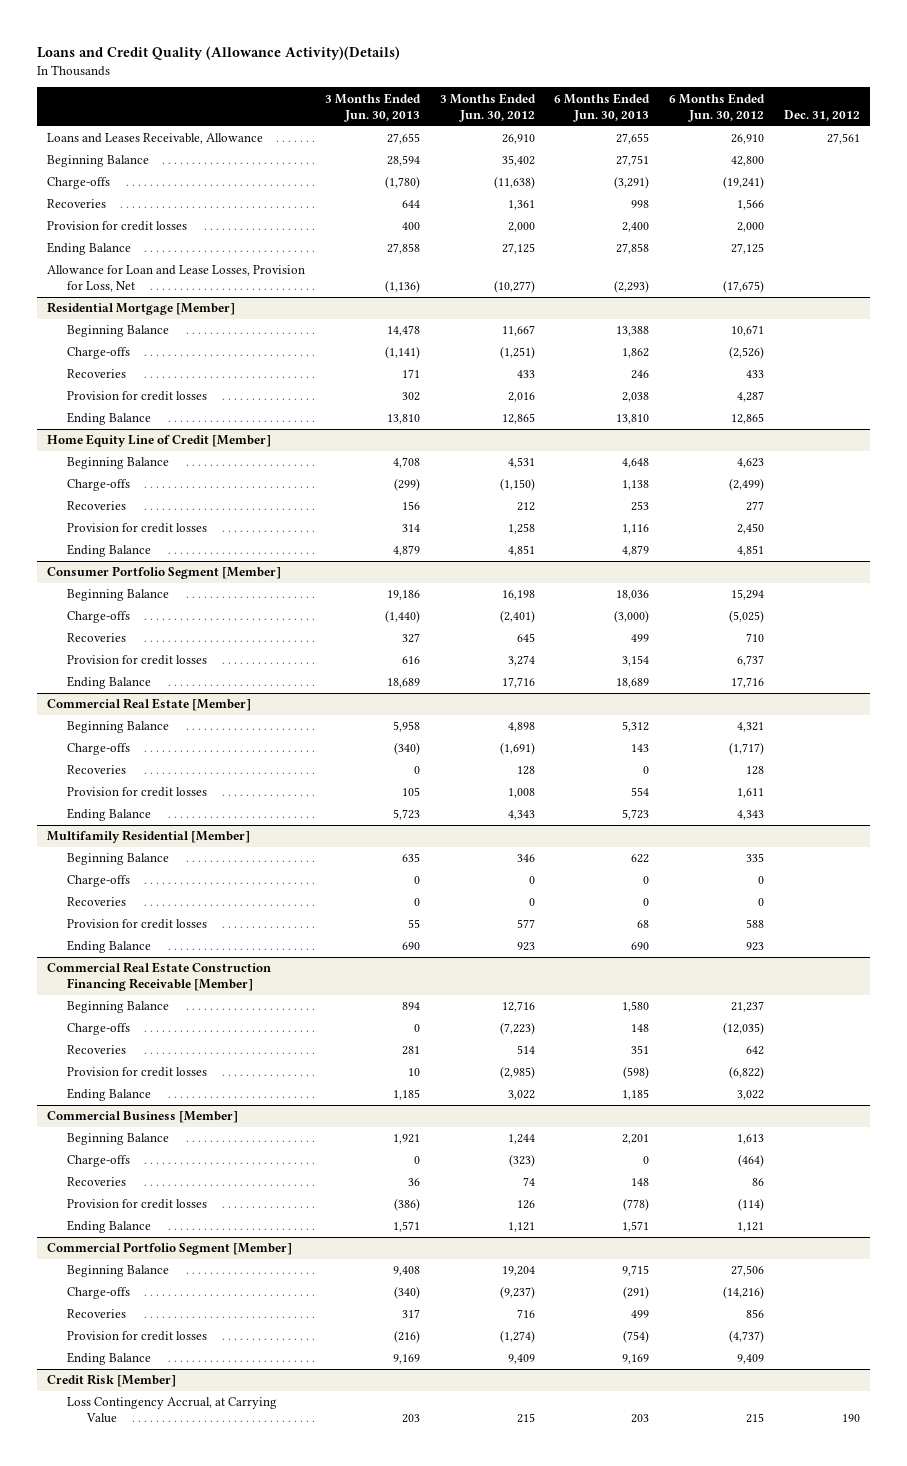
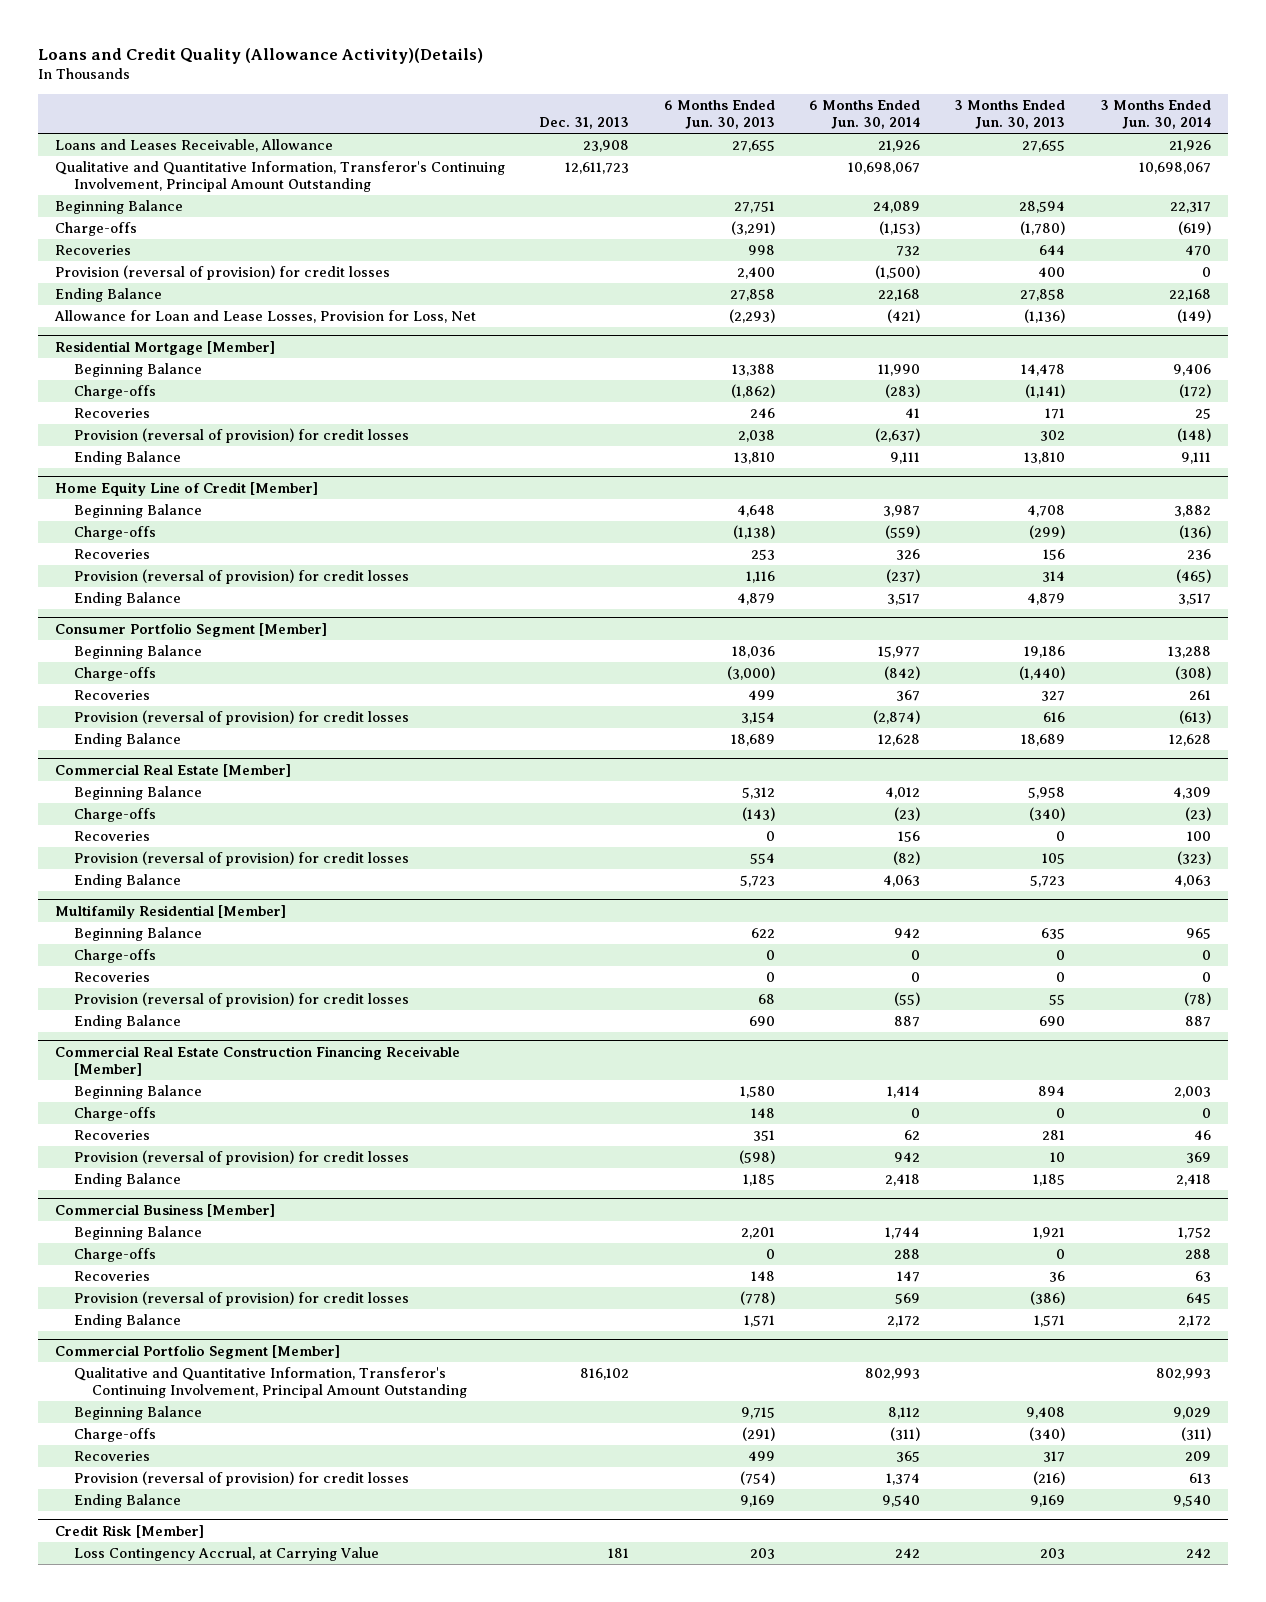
[439,92,536,122] 3 Months Ended Jun. 30, 2012 -> none
[669,92,766,122] 6 Months Ended Jun. 30, 2012 -> none
[783,109,860,121] Dec. 31, 2012 -> none
none -> [539,116,630,129] Dec. 31, 2013
none -> [808,99,920,129] 6 Months Ended Jun. 30, 2014
none -> [1099,99,1211,129] 3 Months Ended Jun. 30, 2014
none -> [54,161,505,193] Qualitative and Quantitative Information, Transferor's Continuing Involvement, Principal Amount Outstanding
[47,221,188,232] Provision for credit losses -> [54,265,390,281] Provision (reversal of provision) for credit losses
[622,348,650,359] 1,862 -> [730,384,775,399] (1,862)
[67,391,208,402] Provision for credit losses -> [73,428,409,444] Provision (reversal of provision) for credit losses
[622,480,650,491] 1,138 -> [732,525,775,540] (1,138)
[67,523,208,534] Provision for credit losses -> [73,569,409,585] Provision (reversal of provision) for credit losses
[67,655,208,666] Provision for credit losses -> [73,710,409,726] Provision (reversal of provision) for credit losses
[631,744,650,753] 143 -> [741,807,775,822] (143)
[67,787,208,798] Provision for credit losses -> [73,851,409,867] Provision (reversal of provision) for credit losses
[67,919,208,930] Provision for credit losses -> [73,992,409,1008] Provision (reversal of provision) for credit losses
[67,1067,208,1078] Provision for credit losses -> [73,1150,409,1166] Provision (reversal of provision) for credit losses
[67,1199,208,1210] Provision for credit losses -> [73,1291,409,1307] Provision (reversal of provision) for credit losses
none -> [73,1367,468,1399] Qualitative and Quantitative Information, Transferor's Continuing Involvement, Principal Amount Outstanding
[67,1331,208,1342] Provision for credit losses -> [73,1471,409,1487] Provision (reversal of provision) for credit losses

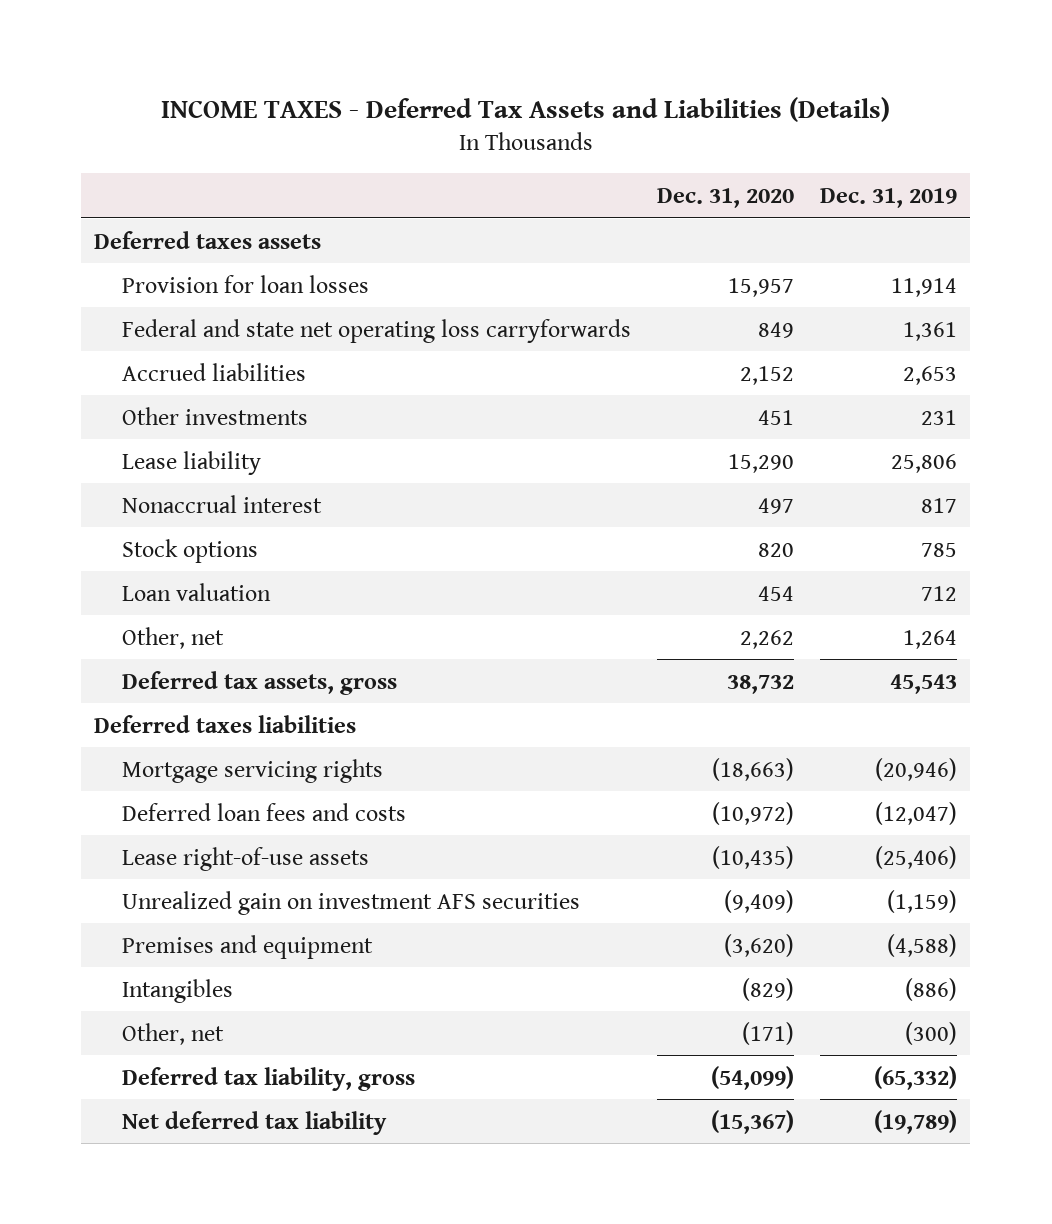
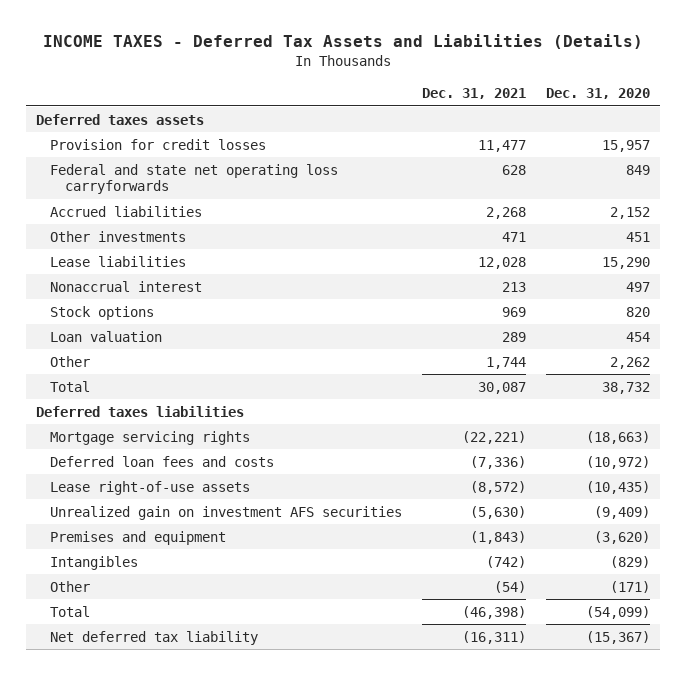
[820,187,958,208] Dec. 31, 2019 -> none
none -> [422,88,527,100] Dec. 31, 2021
[122,274,370,293] Provision for loan losses -> [50,138,267,150] Provision for credit losses
[122,450,262,475] Lease liability -> [50,255,187,267] Lease liabilities
[122,626,225,649] Other, net -> [50,355,91,367] Other
[122,670,398,695] Deferred tax assets, gross -> [50,380,91,392] Total
[122,1022,225,1045] Other, net -> [50,580,91,592] Other
[122,1066,416,1091] Deferred tax liability, gross -> [50,605,91,617] Total

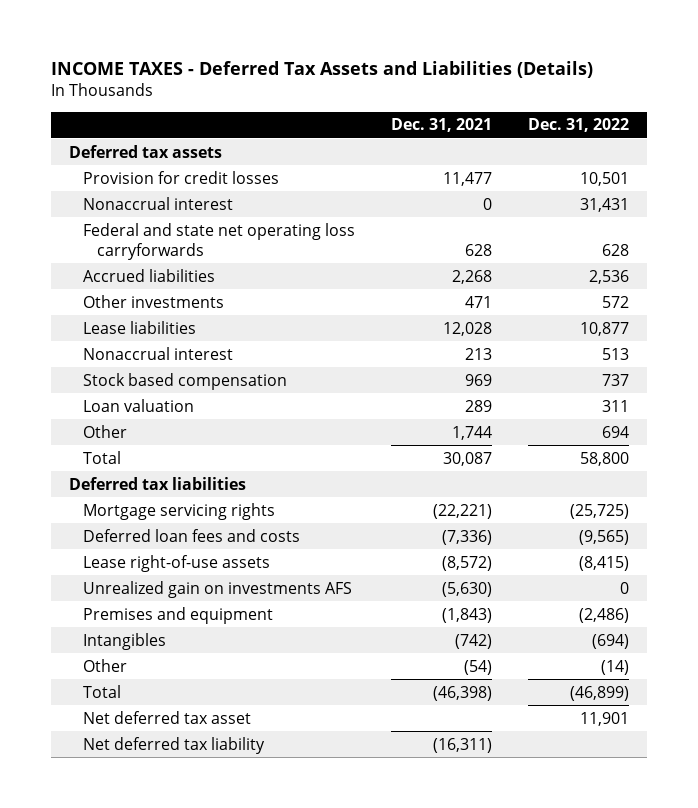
[545,88,650,100] Dec. 31, 2020 -> none
none -> [527,118,629,133] Dec. 31, 2022
[35,113,204,125] Deferred taxes assets -> [68,144,222,158] Deferred tax assets
none -> [82,196,233,210] Nonaccrual interest
[50,305,155,320] Stock options -> [82,372,287,390] Stock based compensation
[35,405,244,417] Deferred taxes liabilities -> [68,476,246,490] Deferred tax liabilities
[50,505,403,520] Unrealized gain on investment AFS securities -> [82,580,352,598] Unrealized gain on investments AFS
none -> [82,710,251,724] Net deferred tax asset

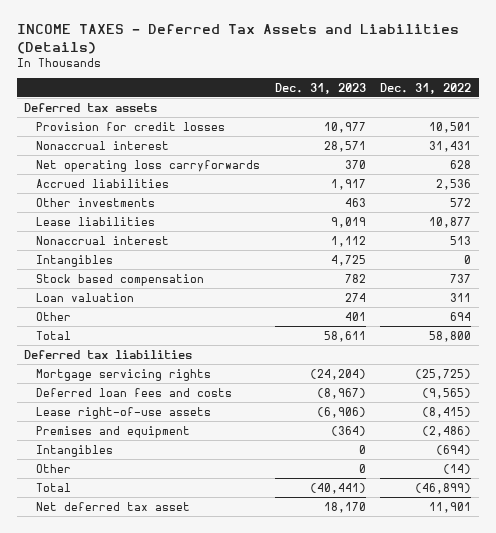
[390,118,492,133] Dec. 31, 2021 -> none
none -> [274,82,366,94] Dec. 31, 2023
[82,222,355,260] Federal and state net operating loss carryforwards -> [35,159,260,172] Net operating loss carryforwards
none -> [35,254,113,267] Intangibles
[82,580,352,598] Unrealized gain on investments AFS -> none
[82,736,265,754] Net deferred tax liability -> none

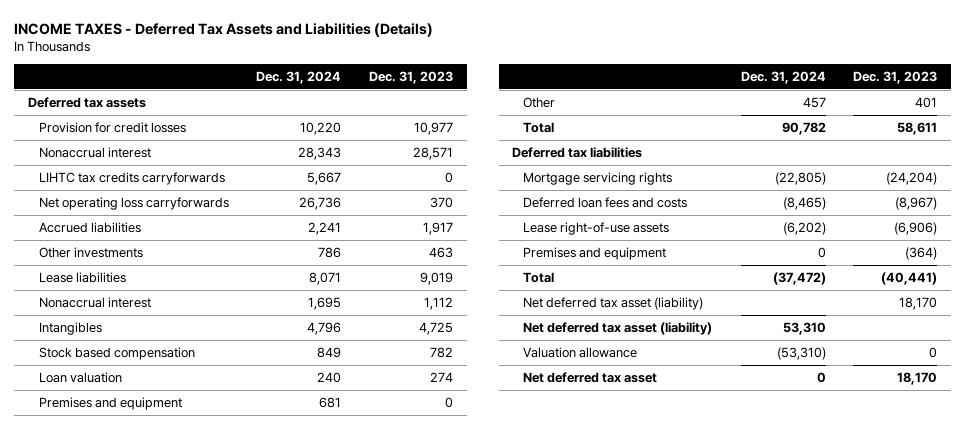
[380,82,472,94] Dec. 31, 2022 -> none
none -> [256,70,342,84] Dec. 31, 2024
none -> [38,171,225,185] LIHTC tax credits carryforwards
none -> [38,396,182,410] Premises and equipment
[35,444,113,457] Intangibles -> none
[35,463,71,473] Other -> none
none -> [523,296,704,310] Net deferred tax asset (liability)
none -> [523,321,713,335] Net deferred tax asset (liability)
none -> [523,346,638,358] Valuation allowance

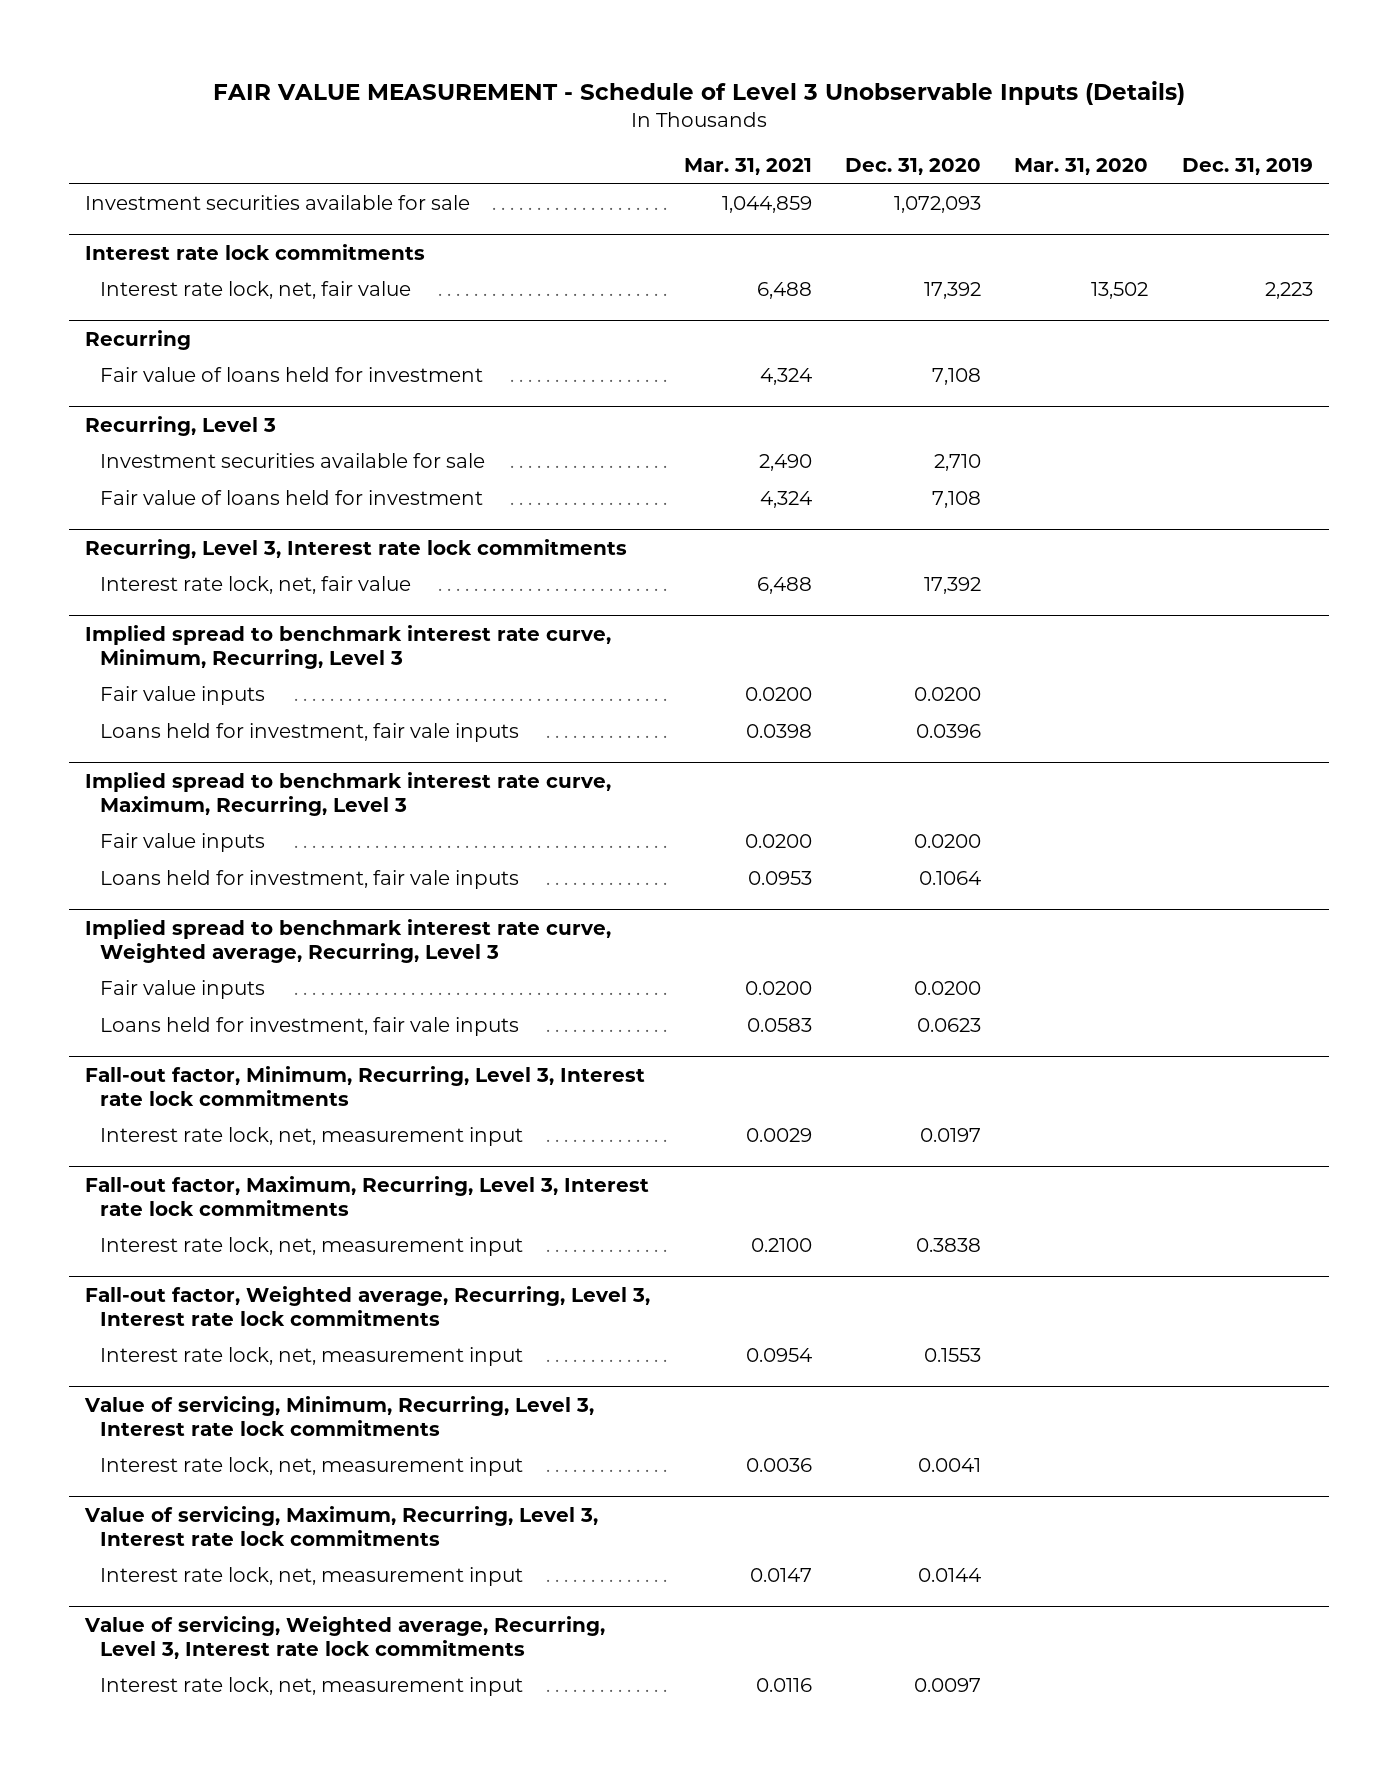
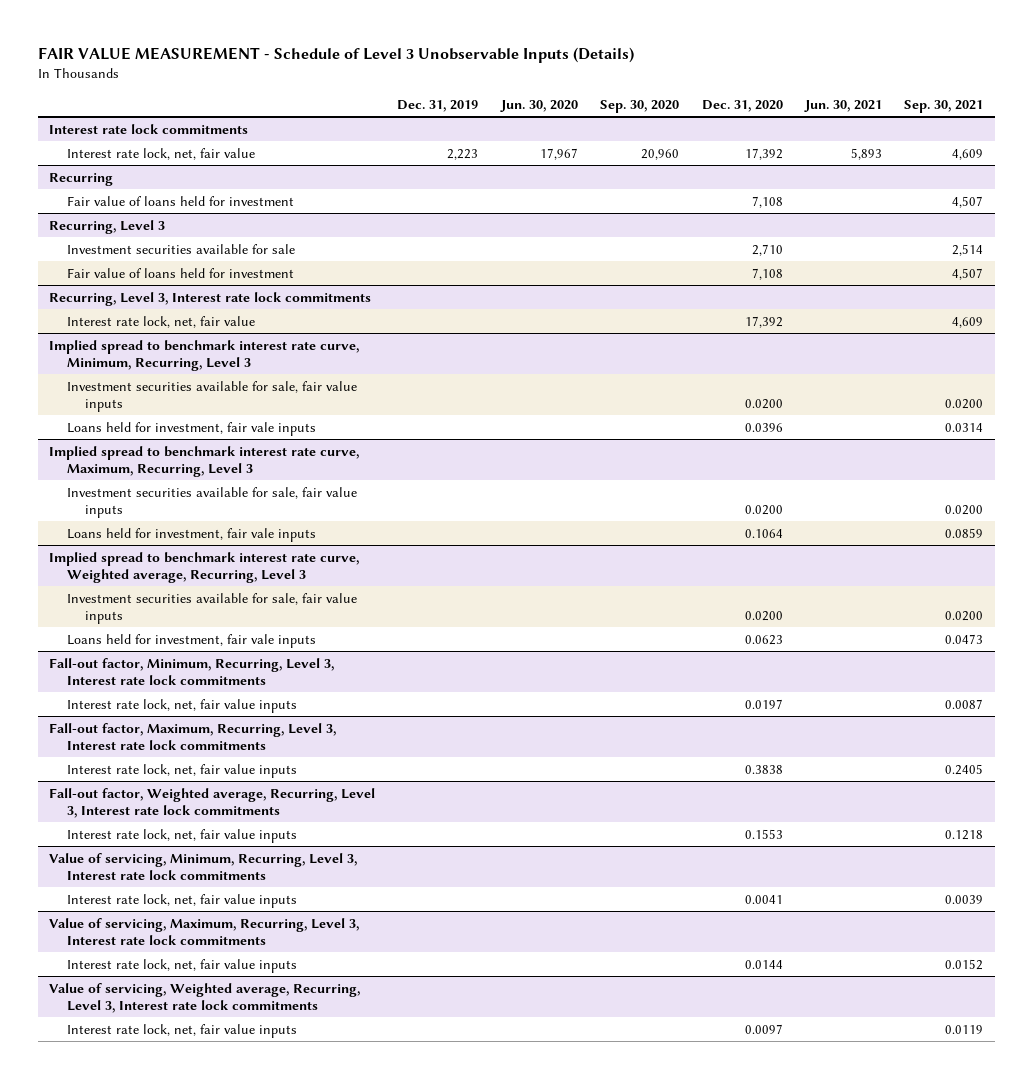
[683,158,812,176] Mar. 31, 2021 -> none
[1014,158,1149,176] Mar. 31, 2020 -> none
none -> [499,99,578,112] Jun. 30, 2020
none -> [600,99,680,113] Sep. 30, 2020
none -> [804,99,883,112] Jun. 30, 2021
none -> [904,99,984,113] Sep. 30, 2021
[85,195,471,211] Investment securities available for sale -> none
[100,686,266,706] Fair value inputs -> [66,380,357,412] Investment securities available for sale, fair value inputs
[100,833,266,853] Fair value inputs -> [66,486,357,518] Investment securities available for sale, fair value inputs
[100,980,266,1000] Fair value inputs -> [66,592,357,624] Investment securities available for sale, fair value inputs
[100,1127,524,1147] Interest rate lock, net, measurement input -> [66,698,297,713] Interest rate lock, net, fair value inputs
[100,1237,524,1257] Interest rate lock, net, measurement input -> [66,763,297,778] Interest rate lock, net, fair value inputs
[100,1347,524,1367] Interest rate lock, net, measurement input -> [66,828,297,843] Interest rate lock, net, fair value inputs
[100,1457,524,1477] Interest rate lock, net, measurement input -> [66,893,297,908] Interest rate lock, net, fair value inputs
[100,1567,524,1587] Interest rate lock, net, measurement input -> [66,958,297,973] Interest rate lock, net, fair value inputs
[100,1677,524,1697] Interest rate lock, net, measurement input -> [66,1023,297,1038] Interest rate lock, net, fair value inputs

